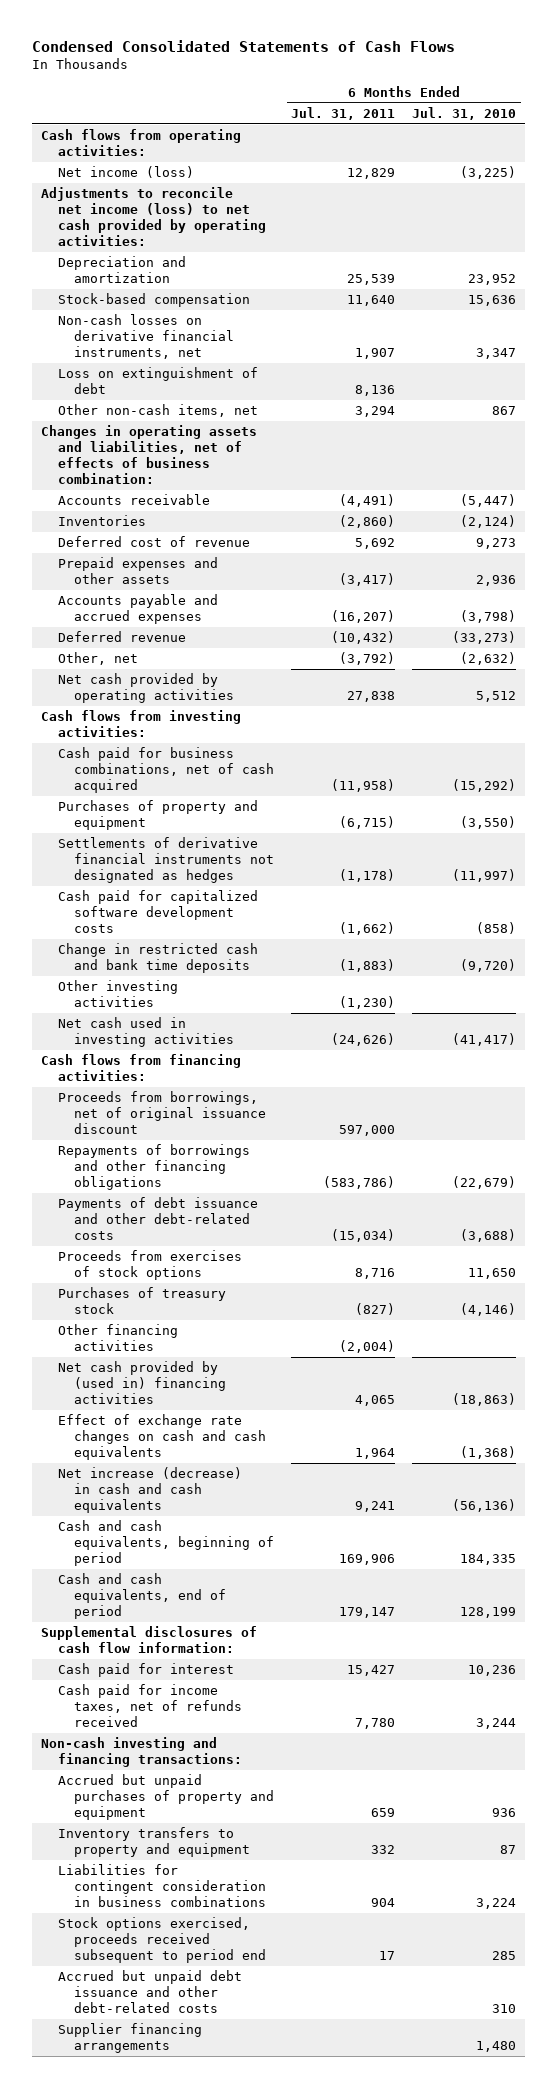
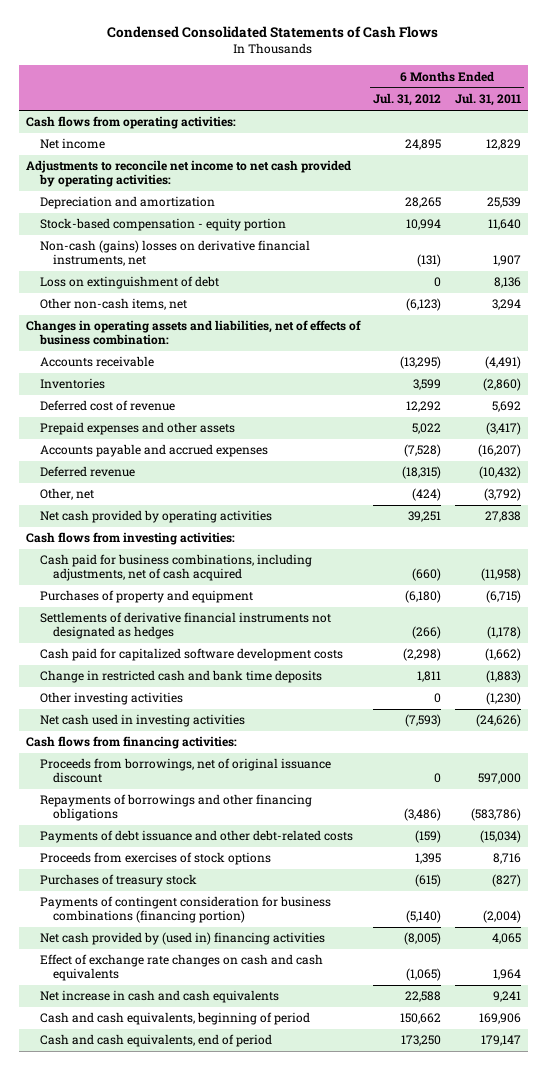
[412,106,517,120] Jul. 31, 2010 -> none
none -> [373,93,442,107] Jul. 31, 2012
[57,166,194,179] Net income (loss) -> [39,138,105,150] Net income
[40,187,266,247] Adjustments to reconcile net income (loss) to net cash provided by operating activities: -> [25,160,351,188] Adjustments to reconcile net income to net cash provided by operating activities:
[57,293,250,308] Stock-based compensation -> [39,218,286,232] Stock-based compensation - equity portion
[57,314,235,360] Non-cash losses on derivative financial instruments, net -> [39,240,310,267] Non-cash (gains) losses on derivative financial instruments, net
[57,747,275,794] Cash paid for business combinations, net of cash acquired -> [39,554,312,582] Cash paid for business combinations, including adjustments, net of cash acquired
[57,1324,178,1352] Other financing activities -> [39,896,331,924] Payments of contingent consideration for business combinations (financing portion)
[57,1467,242,1514] Net increase (decrease) in cash and cash equivalents -> [39,990,279,1004] Net increase in cash and cash equivalents
[40,1626,257,1654] Supplemental disclosures of cash flow information: -> none
[57,1663,234,1678] Cash paid for interest -> none
[57,1684,243,1728] Cash paid for income taxes, net of refunds received -> none
[40,1737,242,1768] Non-cash investing and financing transactions: -> none
[57,1774,275,1821] Accrued but unpaid purchases of property and equipment -> none
[57,1827,251,1858] Inventory transfers to property and equipment -> none
[57,1864,267,1908] Liabilities for contingent consideration in business combinations -> none
[57,1917,267,1964] Stock options exercised, proceeds received subsequent to period end -> none
[57,1970,242,2014] Accrued but unpaid debt issuance and other debt-related costs -> none
[57,2023,202,2054] Supplier financing arrangements -> none

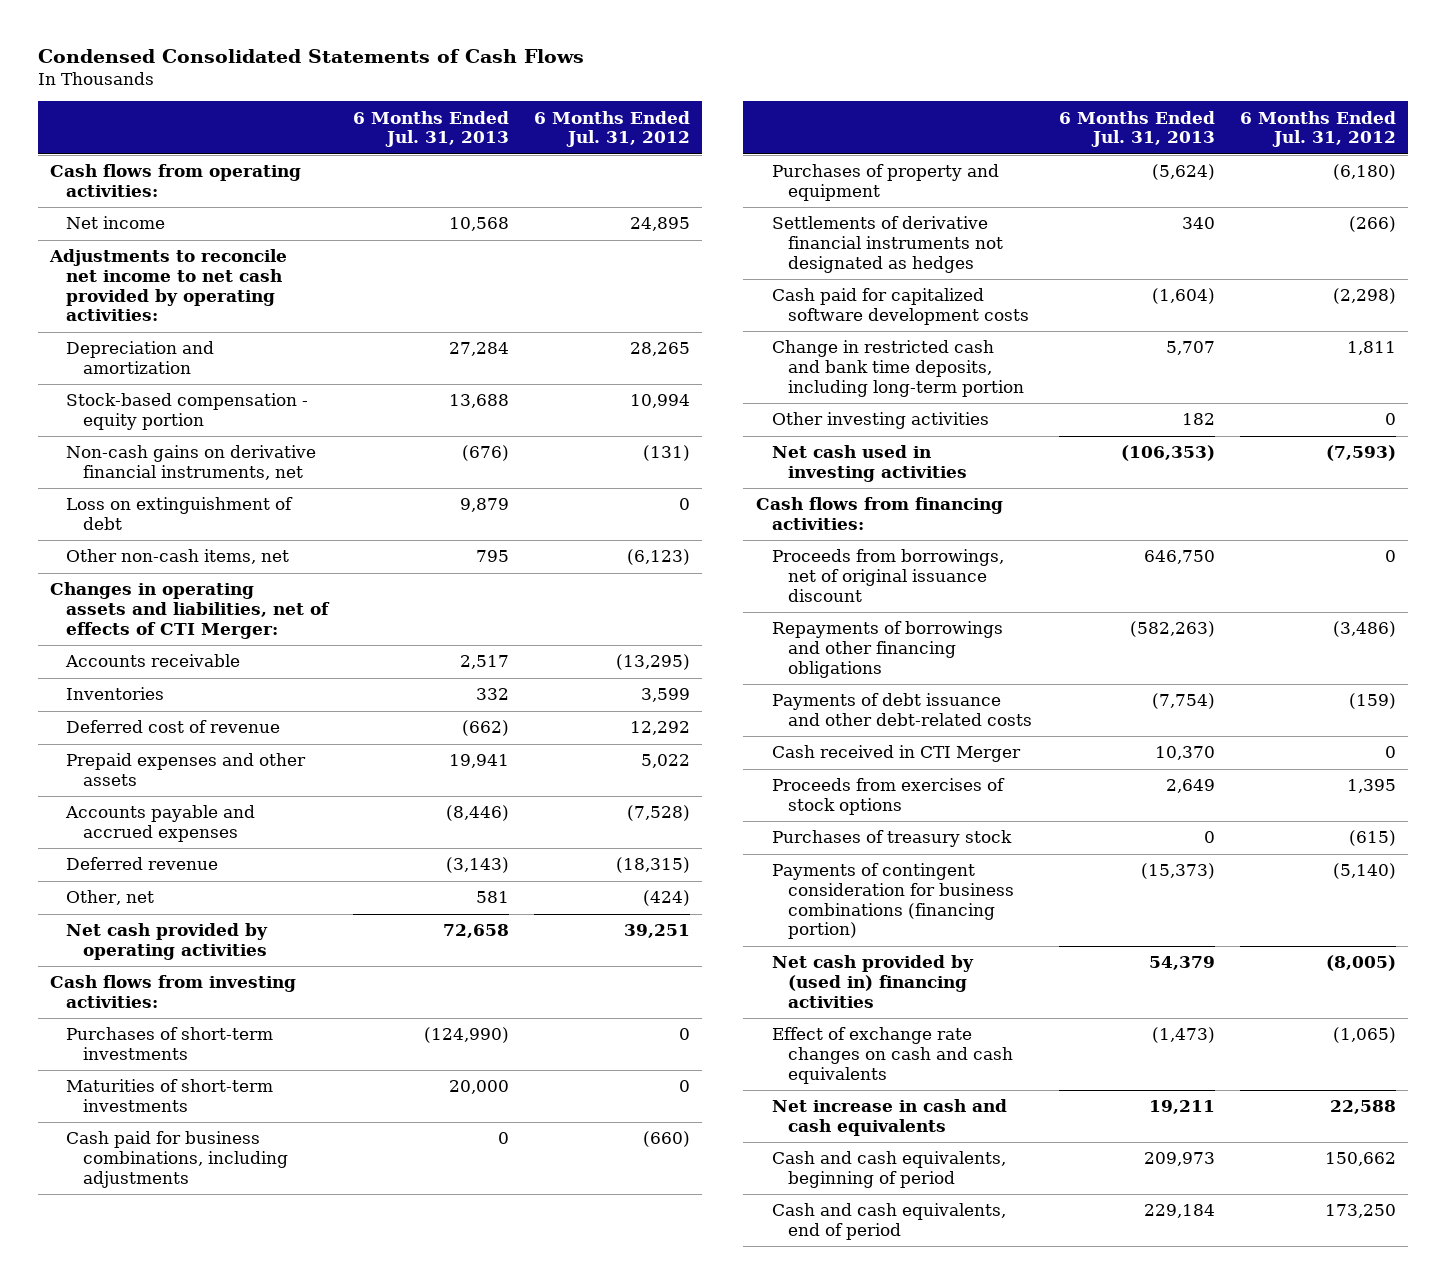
[455,93,522,107] Jul. 31, 2011 -> none
none -> [353,110,510,148] 6 Months Ended Jul. 31, 2013
[39,240,310,267] Non-cash (gains) losses on derivative financial instruments, net -> [66,445,317,480] Non-cash gains on derivative financial instruments, net
[25,320,361,346] Changes in operating assets and liabilities, net of effects of business combination: -> [50,582,331,639] Changes in operating assets and liabilities, net of effects of CTI Merger:
none -> [66,1027,274,1060] Purchases of short-term investments
none -> [66,1079,274,1112] Maturities of short-term investments
[39,554,312,582] Cash paid for business combinations, including adjustments, net of cash acquired -> [66,1131,288,1188] Cash paid for business combinations, including adjustments
[39,670,322,684] Change in restricted cash and bank time deposits -> [771,340,1025,397] Change in restricted cash and bank time deposits, including long-term portion
none -> [771,745,1021,763] Cash received in CTI Merger

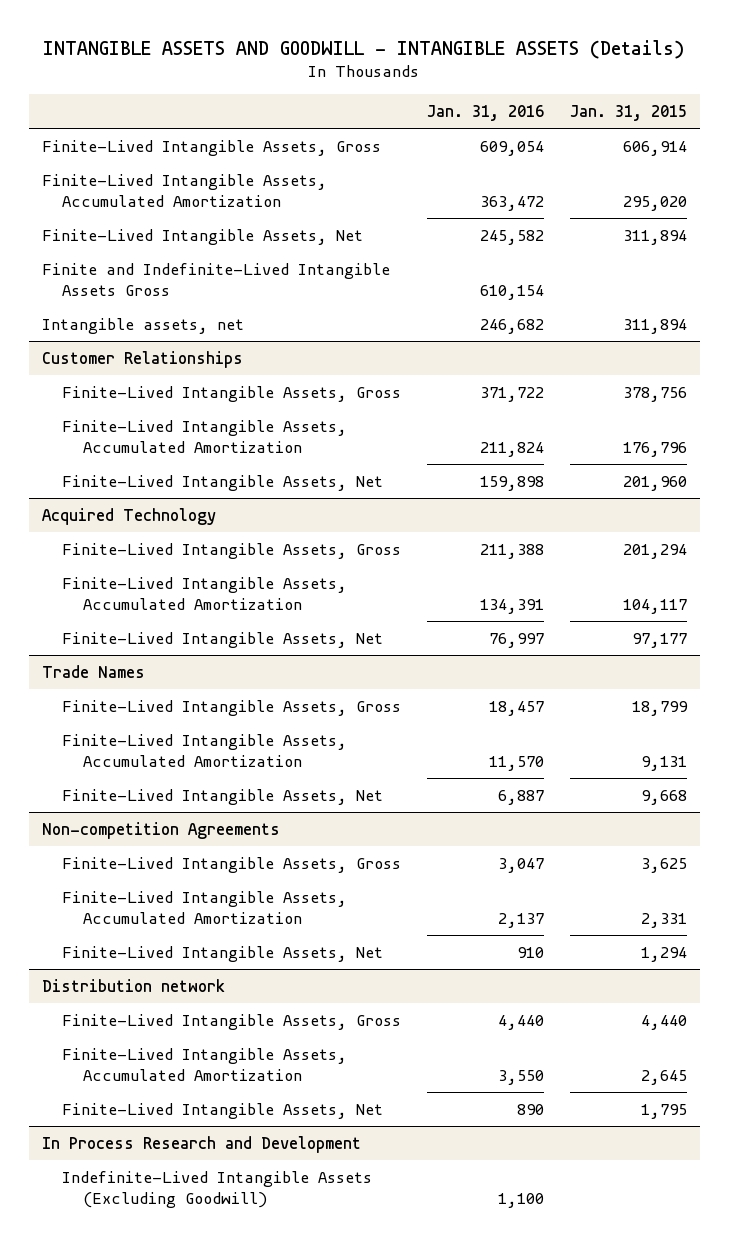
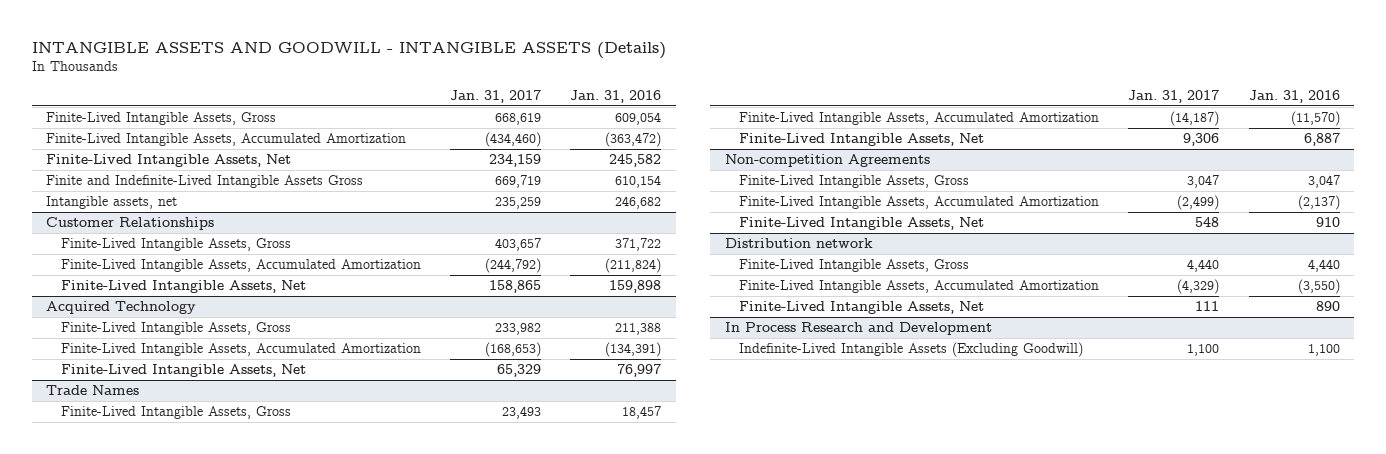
[569,104,687,121] Jan. 31, 2015 -> none
none -> [449,89,541,103] Jan. 31, 2017
[480,195,545,211] 363,472 -> [605,132,662,148] (363,472)
[480,441,545,457] 211,824 -> [605,258,662,274] (211,824)
[480,598,545,614] 134,391 -> [605,342,662,358] (134,391)
[489,755,545,771] 11,570 -> [1290,111,1340,127] (11,570)
[498,912,545,928] 2,137 -> [1297,195,1340,211] (2,137)
[498,1069,545,1085] 3,550 -> [1297,279,1340,295] (3,550)

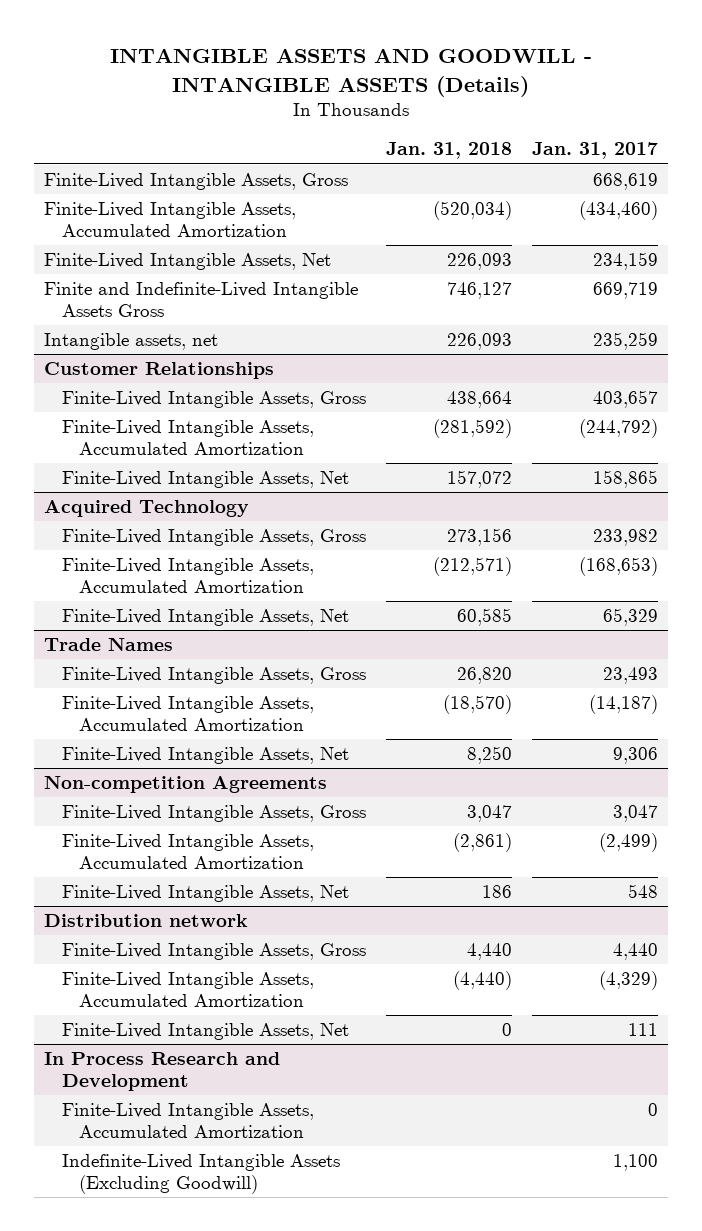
[570,89,662,103] Jan. 31, 2016 -> none
none -> [385,142,512,160] Jan. 31, 2018
none -> [61,1102,314,1139] Finite-Lived Intangible Assets, Accumulated Amortization

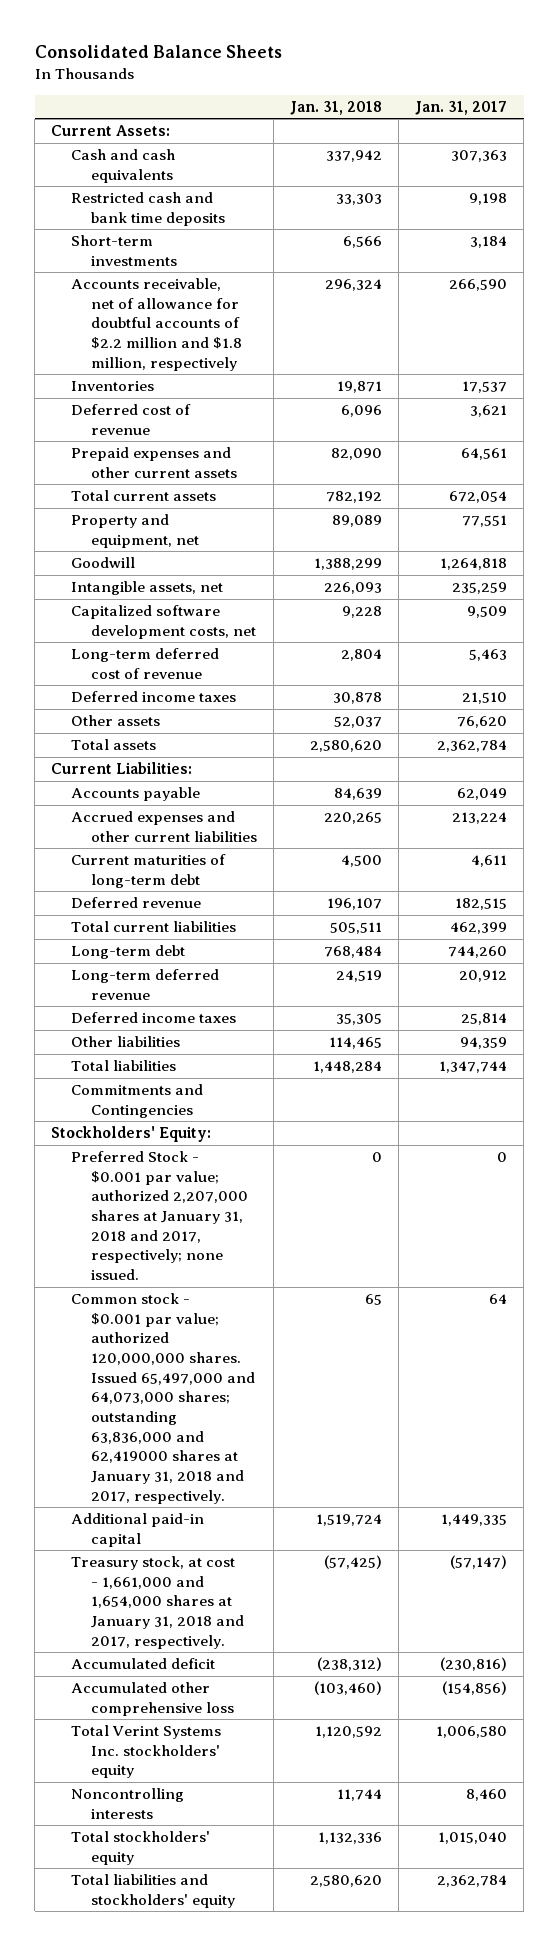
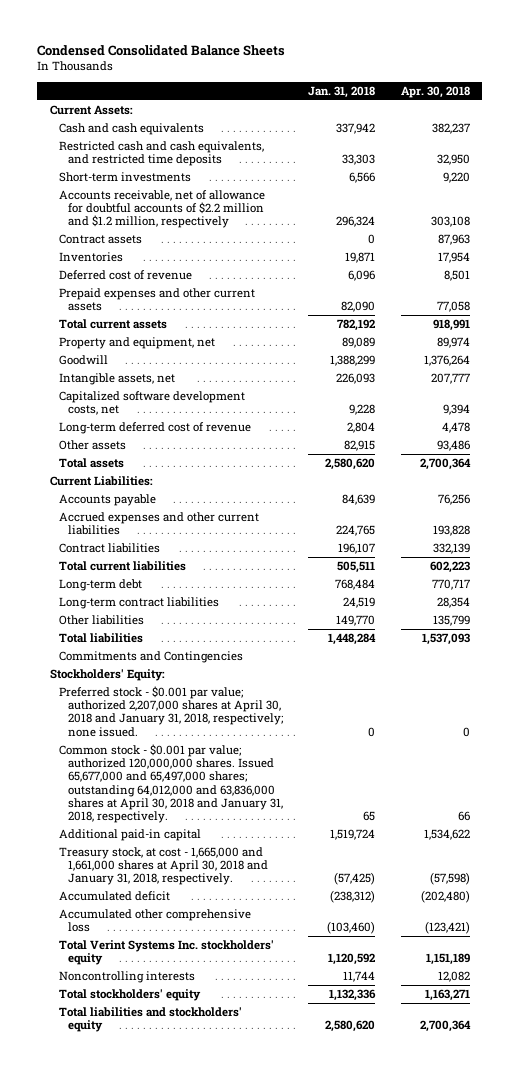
[34,45,282,59] Consolidated Balance Sheets -> [37,45,286,57] Condensed Consolidated Balance Sheets
[415,100,508,115] Jan. 31, 2017 -> none
none -> [400,85,470,98] Apr. 30, 2018
[70,192,225,226] Restricted cash and bank time deposits -> [59,141,265,167] Restricted cash and cash equivalents, and restricted time deposits
[70,278,242,371] Accounts receivable, net of allowance for doubtful accounts of $2.2 million and $1.8 million, respectively -> [59,190,266,229] Accounts receivable, net of allowance for doubtful accounts of $2.2 million and $1.2 million, respectively
none -> [59,234,143,245] Contract assets
[70,691,236,703] Deferred income taxes -> none
[333,716,382,729] 52,037 -> [344,440,376,452] 82,915
[70,854,226,888] Current maturities of long-term debt -> none
[323,812,382,825] 220,265 -> [336,525,376,537] 224,765
[70,897,201,909] Deferred revenue -> [59,543,161,554] Contract liabilities
[70,1012,236,1024] Deferred income taxes -> none
[70,969,219,1000] Long-term deferred revenue -> [59,597,220,610] Long-term contract liabilities
[328,1037,382,1050] 114,465 -> [336,615,376,627] 149,770
[70,1151,248,1281] Preferred Stock - $0.001 par value; authorized 2,207,000 shares at January 31, 2018 and 2017, respectively; none issued. -> [59,686,284,737] Preferred stock - $0.001 par value; authorized 2,207,000 shares at April 30, 2018 and January 31, 2018, respectively; none issued.
[70,1293,255,1504] Common stock - $0.001 par value; authorized 120,000,000 shares. Issued 65,497,000 and 64,073,000 shares; outstanding 63,836,000 and 62,419000 shares at January 31, 2018 and 2017, respectively. -> [59,744,284,823] Common stock - $0.001 par value; authorized 120,000,000 shares. Issued 65,677,000 and 65,497,000 shares; outstanding 64,012,000 and 63,836,000 shares at April 30, 2018 and January 31, 2018, respectively.
[70,1556,244,1649] Treasury stock, at cost - 1,661,000 and 1,654,000 shares at January 31, 2018 and 2017, respectively. -> [59,847,269,886] Treasury stock, at cost - 1,665,000 and 1,661,000 shares at April 30, 2018 and January 31, 2018, respectively.

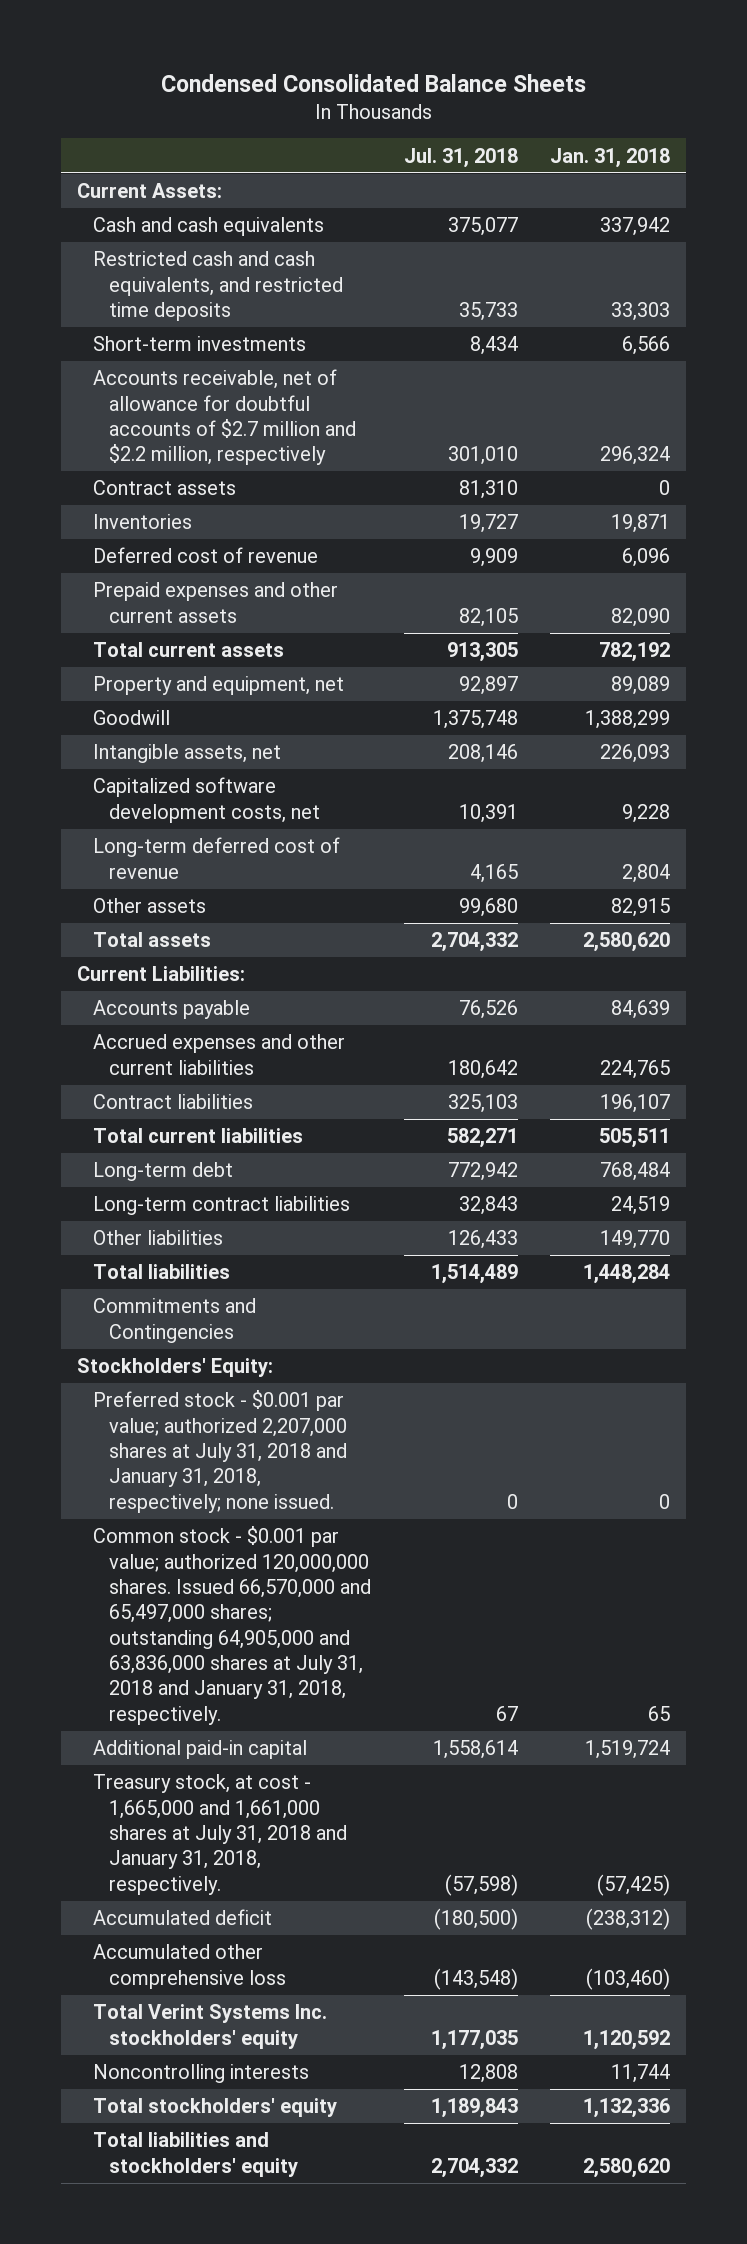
[400,85,470,98] Apr. 30, 2018 -> none
none -> [403,147,518,168] Jul. 31, 2018
[59,190,266,229] Accounts receivable, net of allowance for doubtful accounts of $2.2 million and $1.2 million, respectively -> [93,369,357,466] Accounts receivable, net of allowance for doubtful accounts of $2.7 million and $2.2 million, respectively
[59,686,284,737] Preferred stock - $0.001 par value; authorized 2,207,000 shares at April 30, 2018 and January 31, 2018, respectively; none issued. -> [93,1390,348,1513] Preferred stock - $0.001 par value; authorized 2,207,000 shares at July 31, 2018 and January 31, 2018, respectively; none issued.
[59,744,284,823] Common stock - $0.001 par value; authorized 120,000,000 shares. Issued 65,677,000 and 65,497,000 shares; outstanding 64,012,000 and 63,836,000 shares at April 30, 2018 and January 31, 2018, respectively. -> [93,1526,372,1725] Common stock - $0.001 par value; authorized 120,000,000 shares. Issued 66,570,000 and 65,497,000 shares; outstanding 64,905,000 and 63,836,000 shares at July 31, 2018 and January 31, 2018, respectively.
[59,847,269,886] Treasury stock, at cost - 1,665,000 and 1,661,000 shares at April 30, 2018 and January 31, 2018, respectively. -> [93,1774,348,1895] Treasury stock, at cost - 1,665,000 and 1,661,000 shares at July 31, 2018 and January 31, 2018, respectively.

